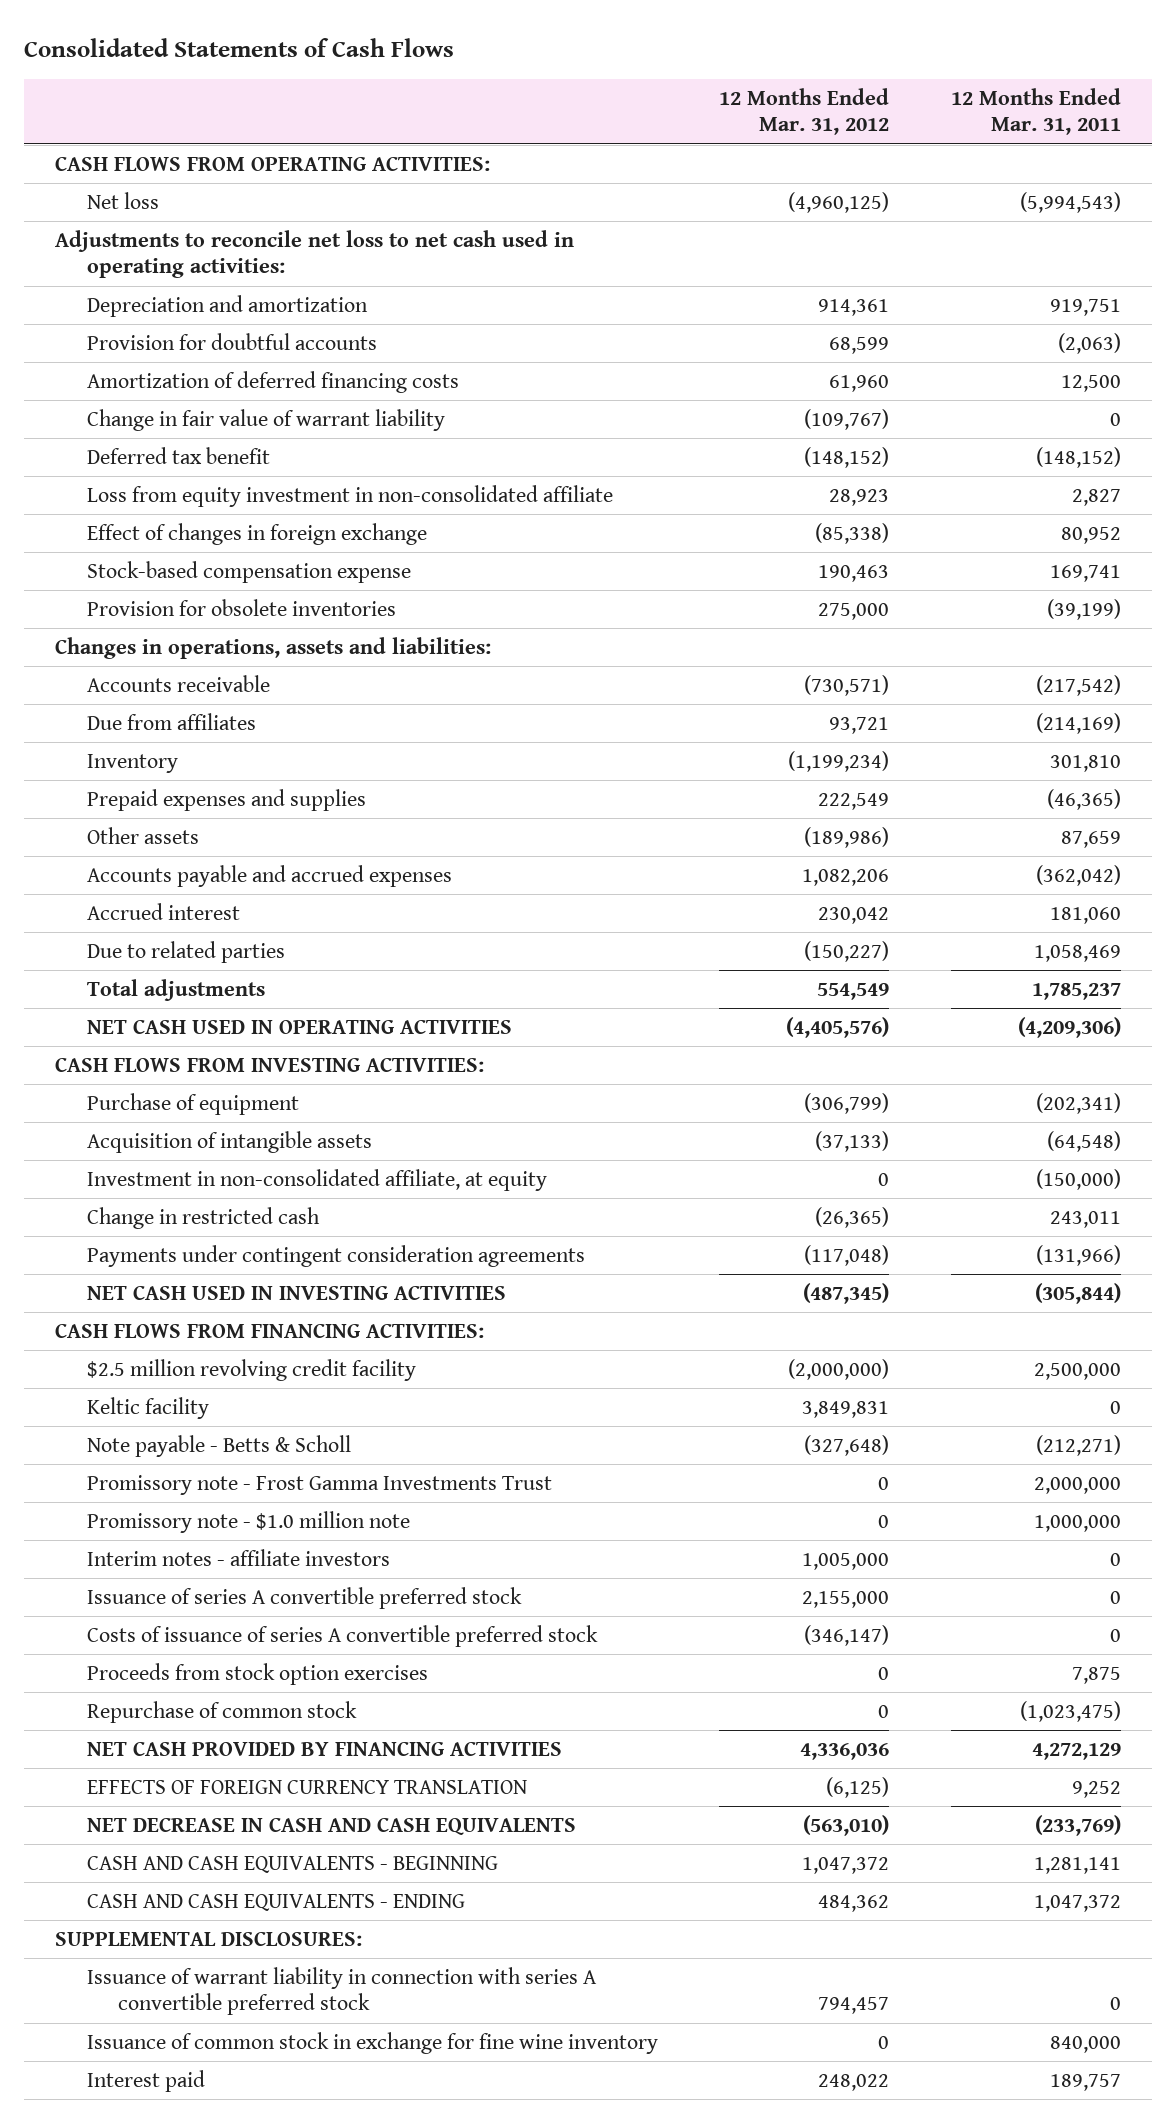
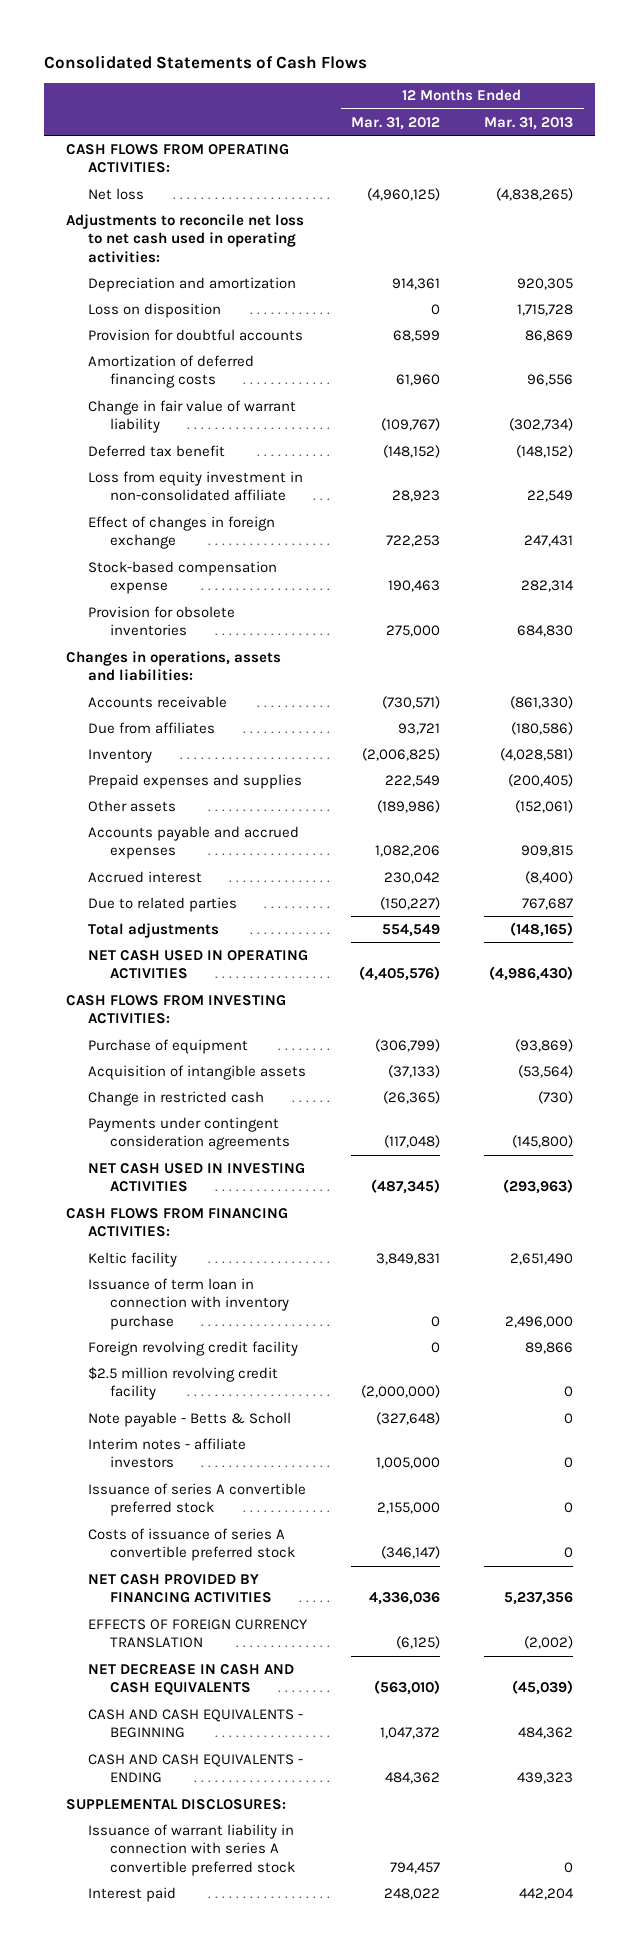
[950,87,1121,136] 12 Months Ended Mar. 31, 2011 -> none
none -> [483,116,573,130] Mar. 31, 2013
none -> [88,302,222,318] Loss on disposition
[815,522,890,544] (85,338) -> [386,535,441,548] 722,253
[788,750,890,772] (1,199,234) -> [362,747,441,761] (2,006,825)
[86,1168,547,1191] Investment in non-consolidated affiliate, at equity -> none
none -> [88,1277,290,1330] Issuance of term loan in connection with inventory purchase
none -> [88,1340,299,1356] Foreign revolving credit facility
[86,1358,416,1381] $2.5 million revolving credit facility -> [88,1366,279,1401] $2.5 million revolving credit facility
[86,1474,552,1495] Promissory note - Frost Gamma Investments Trust -> none
[86,1510,410,1533] Promissory note - $1.0 million note -> none
[86,1662,428,1685] Proceeds from stock option exercises -> none
[86,1700,357,1723] Repurchase of common stock -> none
[86,2031,658,2054] Issuance of common stock in exchange for fine wine inventory -> none

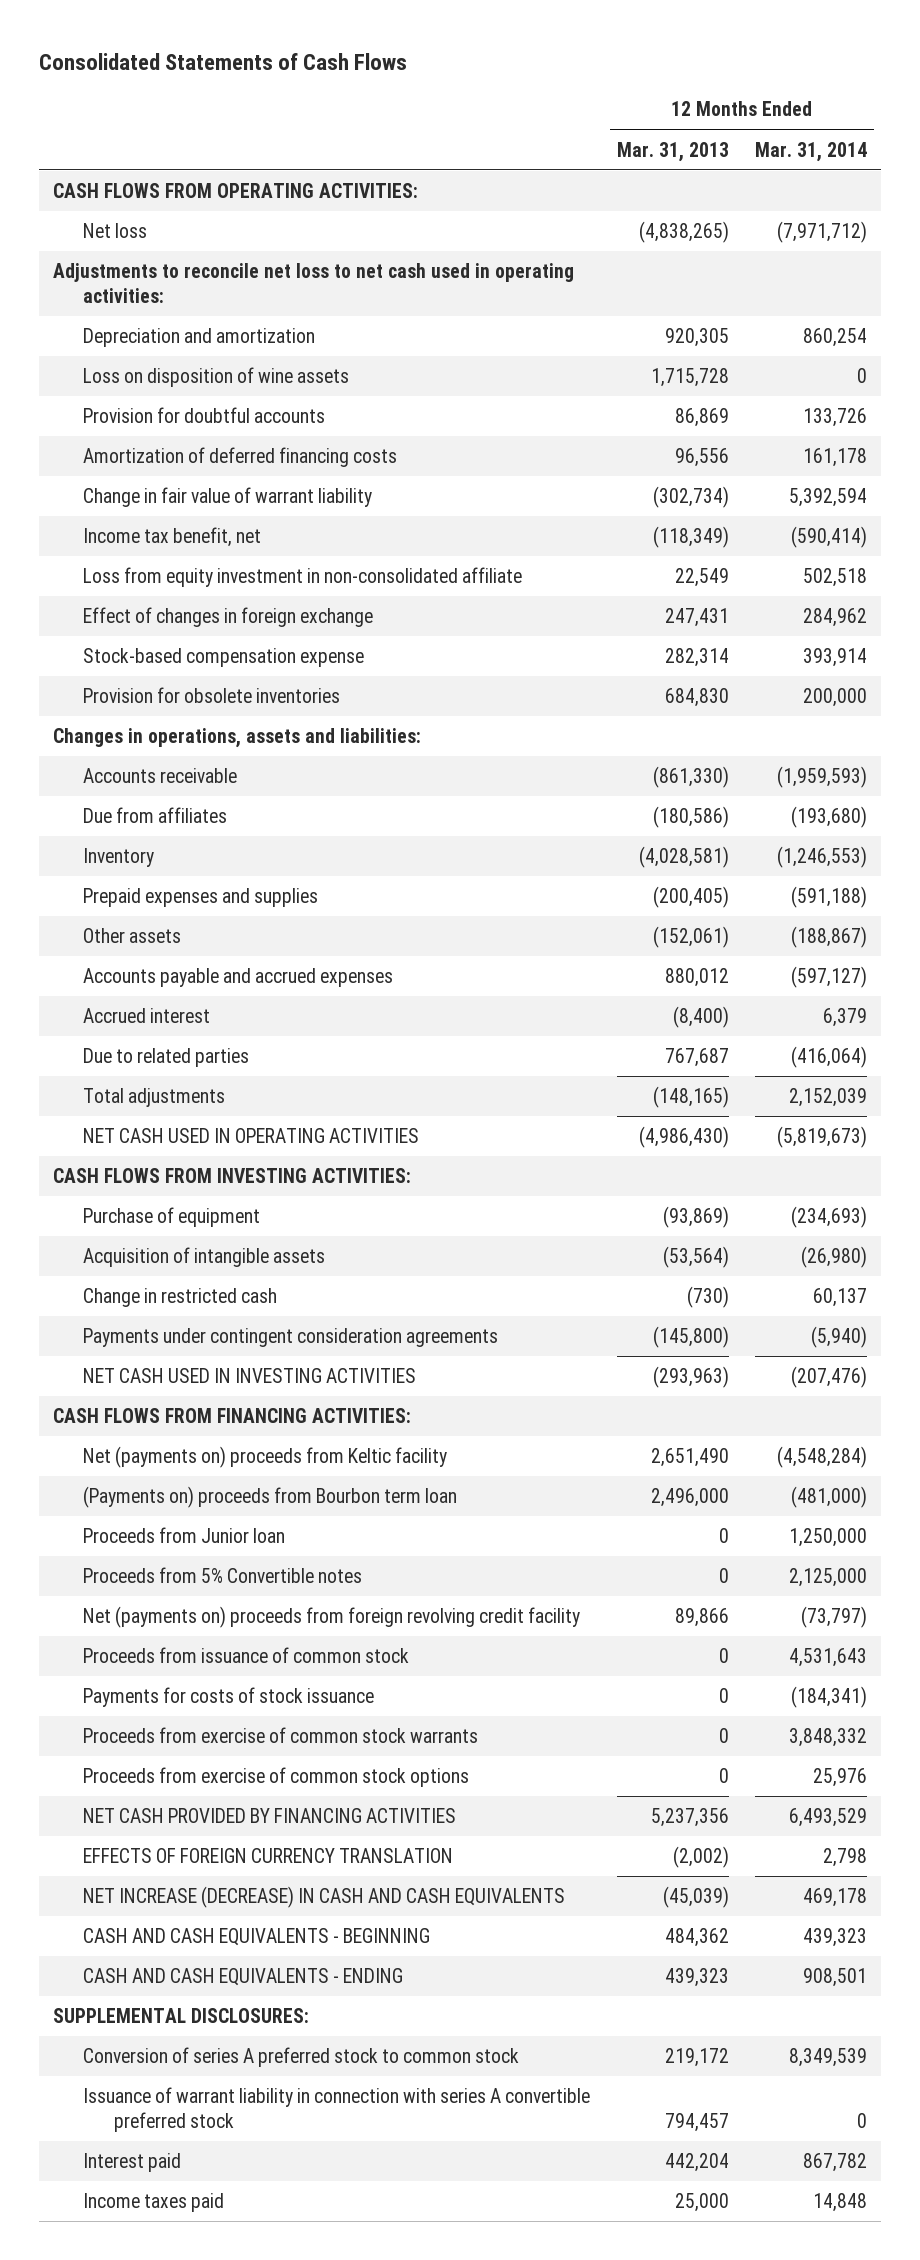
[351,116,441,130] Mar. 31, 2012 -> none
none -> [755,141,868,162] Mar. 31, 2014
[88,302,222,318] Loss on disposition -> [83,367,350,388] Loss on disposition of wine assets
[88,444,226,457] Deferred tax benefit -> none
none -> [83,527,262,548] Income tax benefit, net
[520,845,573,858] 909,815 -> [664,968,729,988] 880,012
[88,1366,279,1401] $2.5 million revolving credit facility -> none
[88,1411,292,1427] Note payable - Betts & Scholl -> none
[88,1437,247,1469] Interim notes - affiliate investors -> none
[88,1482,307,1517] Issuance of series A convertible preferred stock -> none
[88,1251,178,1267] Keltic facility -> [83,1446,448,1469] Net (payments on) proceeds from Keltic facility
[88,1277,290,1330] Issuance of term loan in connection with inventory purchase -> [83,1486,458,1509] (Payments on) proceeds from Bourbon term loan
none -> [83,1527,286,1544] Proceeds from Junior loan
none -> [83,1567,363,1584] Proceeds from 5% Convertible notes
[88,1340,299,1356] Foreign revolving credit facility -> [83,1606,581,1629] Net (payments on) proceeds from foreign revolving credit facility
none -> [83,1647,410,1664] Proceeds from issuance of common stock
[88,1527,296,1562] Costs of issuance of series A convertible preferred stock -> [83,1687,375,1708] Payments for costs of stock issuance
none -> [83,1727,479,1744] Proceeds from exercise of common stock warrants
none -> [83,1767,470,1788] Proceeds from exercise of common stock options
[88,1663,295,1696] NET DECREASE IN CASH AND CASH EQUIVALENTS -> [83,1886,566,1909] NET INCREASE (DECREASE) IN CASH AND CASH EQUIVALENTS
none -> [83,2047,520,2068] Conversion of series A preferred stock to common stock
[563,1861,573,1873] 0 -> [664,2113,729,2133] 794,457
none -> [83,2193,225,2213] Income taxes paid

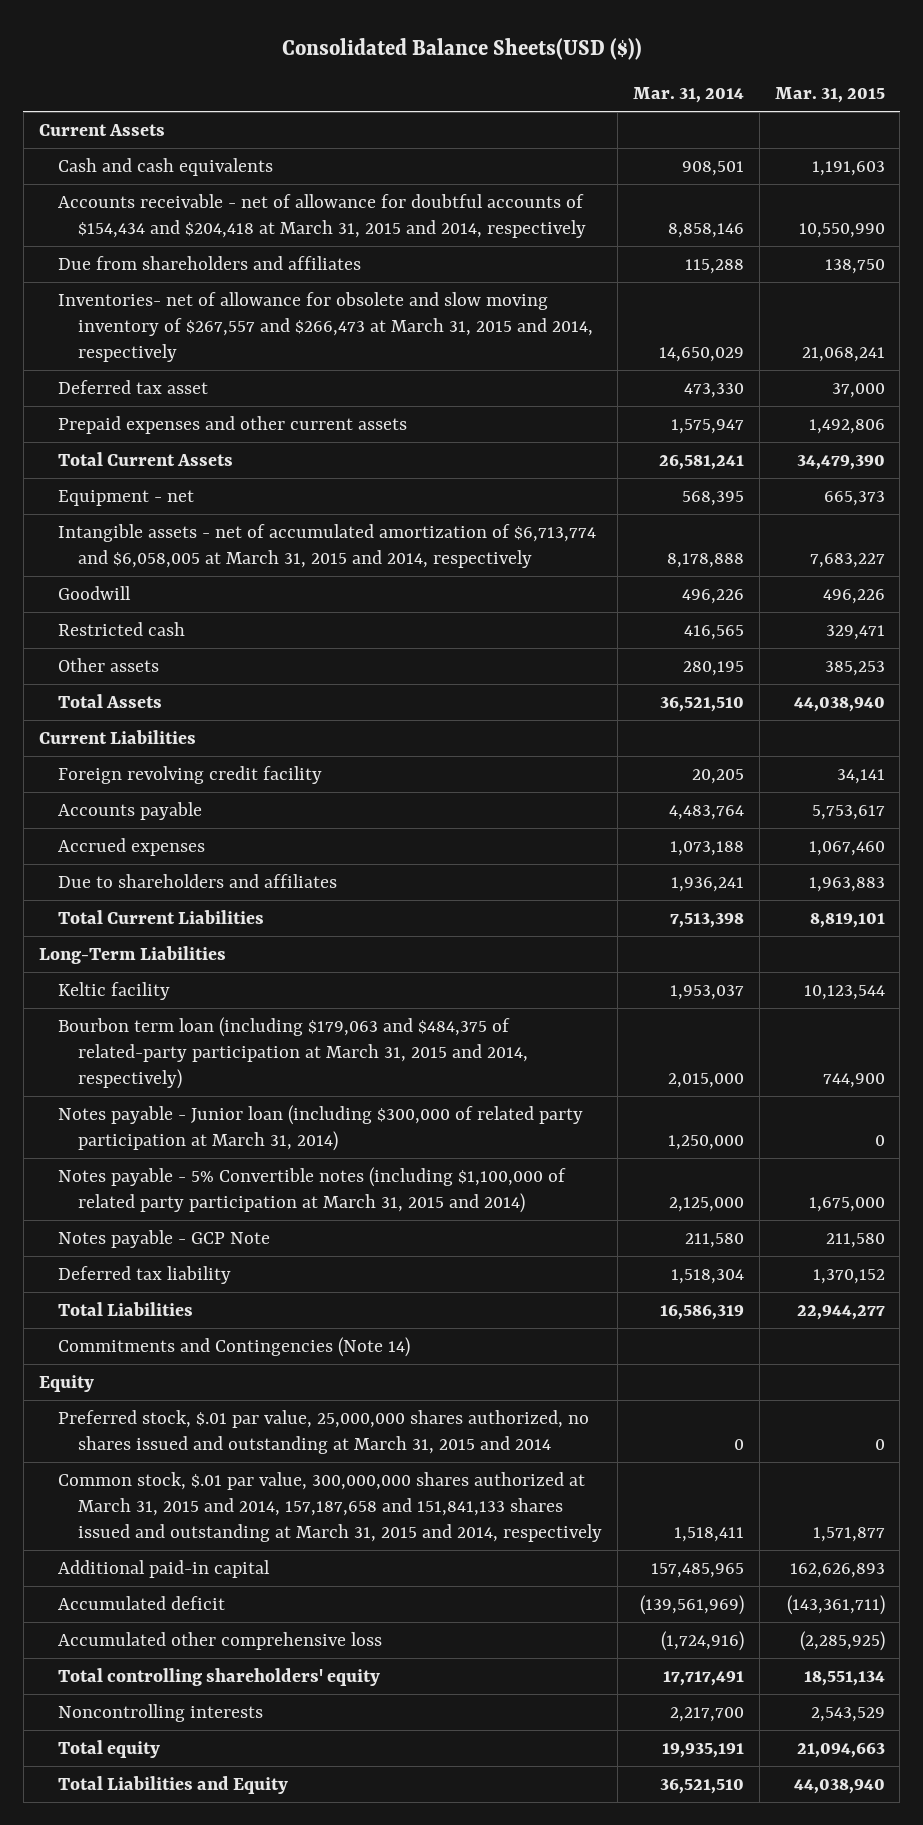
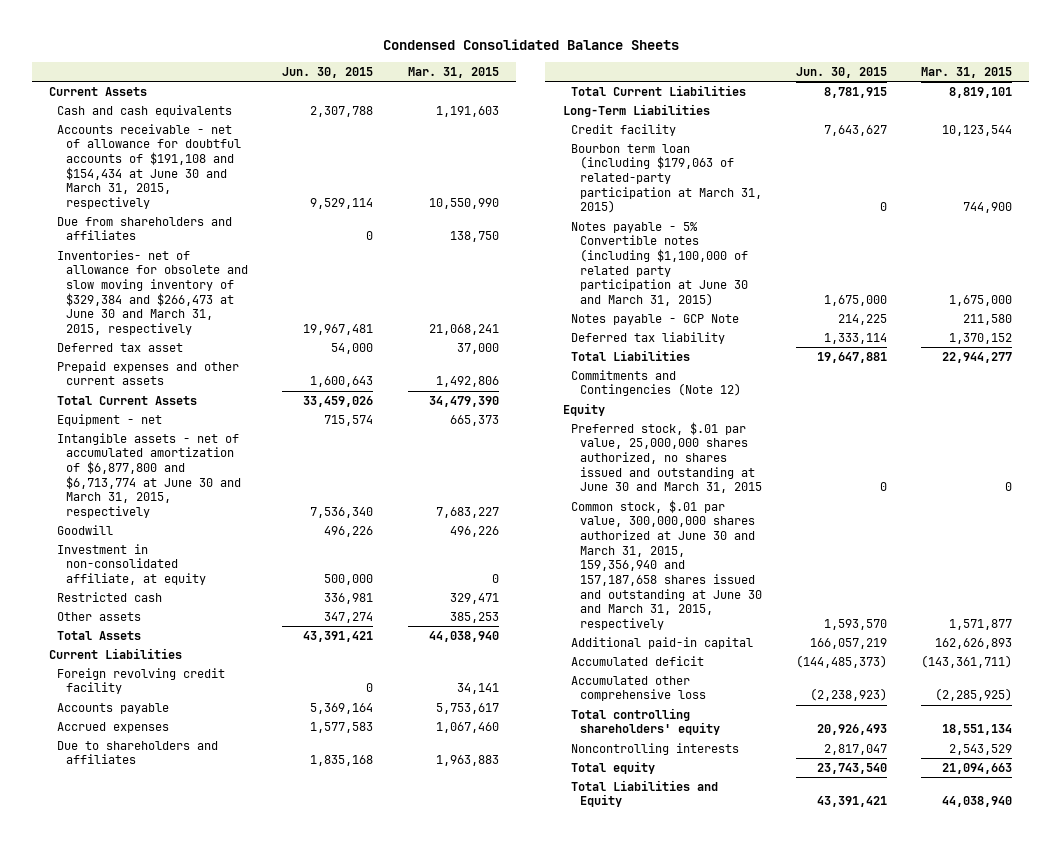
[281,38,642,61] Consolidated Balance Sheets(USD ($)) -> [382,39,679,51] Condensed Consolidated Balance Sheets
[632,87,744,104] Mar. 31, 2014 -> none
none -> [282,66,374,78] Jun. 30, 2015
[58,193,587,238] Accounts receivable - net of allowance for doubtful accounts of $154,434 and $204,418 at March 31, 2015 and 2014, respectively -> [57,123,241,210] Accounts receivable - net of allowance for doubtful accounts of $191,108 and $154,434 at June 30 and March 31, 2015, respectively
[58,291,594,363] Inventories- net of allowance for obsolete and slow moving inventory of $267,557 and $266,473 at March 31, 2015 and 2014, respectively -> [57,249,248,336] Inventories- net of allowance for obsolete and slow moving inventory of $329,384 and $266,473 at June 30 and March 31, 2015, respectively
[58,523,597,568] Intangible assets - net of accumulated amortization of $6,713,774 and $6,058,005 at March 31, 2015 and 2014, respectively -> [57,432,241,519] Intangible assets - net of accumulated amortization of $6,877,800 and $6,713,774 at June 30 and March 31, 2015, respectively
none -> [57,543,206,586] Investment in non-consolidated affiliate, at equity
[58,1166,567,1213] Notes payable - 5% Convertible notes (including $1,100,000 of related party participation at March 31, 2015 and 2014) -> none
[58,981,171,1000] Keltic facility -> [571,123,677,136] Credit facility
[58,1016,529,1090] Bourbon term loan (including $179,063 and $484,375 of related-party participation at March 31, 2015 and 2014, respectively) -> [571,143,762,214] Bourbon term loan (including $179,063 of related-party participation at March 31, 2015)
[58,1104,584,1151] Notes payable - Junior loan (including $300,000 of related party participation at March 31, 2014) -> [571,221,748,307] Notes payable - 5% Convertible notes (including $1,100,000 of related party participation at June 30 and March 31, 2015)
[874,1134,885,1146] 0 -> [949,295,1013,307] 1,675,000
[58,1336,411,1357] Commitments and Contingencies (Note 14) -> [571,369,741,397] Commitments and Contingencies (Note 12)
[58,1409,590,1454] Preferred stock, $.01 par value, 25,000,000 shares authorized, no shares issued and outstanding at March 31, 2015 and 2014 -> [571,421,762,494] Preferred stock, $.01 par value, 25,000,000 shares authorized, no shares issued and outstanding at June 30 and March 31, 2015
[58,1471,603,1543] Common stock, $.01 par value, 300,000,000 shares authorized at March 31, 2015 and 2014, 157,187,658 and 151,841,133 shares issued and outstanding at March 31, 2015 and 2014, respectively -> [571,499,762,631] Common stock, $.01 par value, 300,000,000 shares authorized at June 30 and March 31, 2015, 159,356,940 and 157,187,658 shares issued and outstanding at June 30 and March 31, 2015, respectively

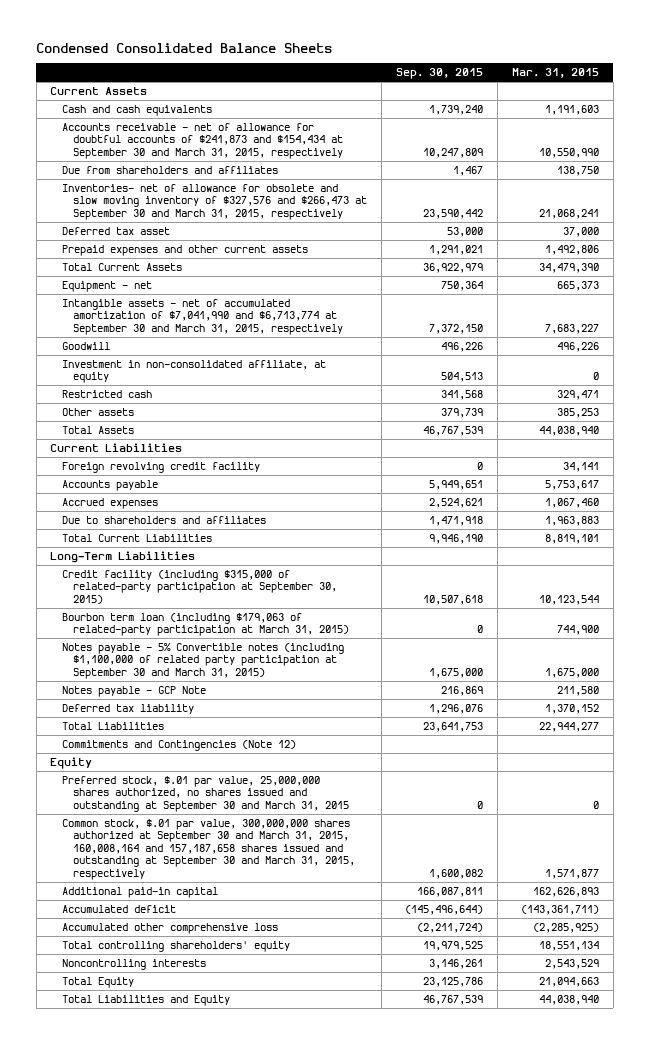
[282,66,374,78] Jun. 30, 2015 -> none
none -> [395,68,483,80] Sep. 30, 2015
[57,123,241,210] Accounts receivable - net of allowance for doubtful accounts of $191,108 and $154,434 at June 30 and March 31, 2015, respectively -> [61,122,343,159] Accounts receivable - net of allowance for doubtful accounts of $241,873 and $154,434 at September 30 and March 31, 2015, respectively
[57,249,248,336] Inventories- net of allowance for obsolete and slow moving inventory of $329,384 and $266,473 at June 30 and March 31, 2015, respectively -> [61,183,367,220] Inventories- net of allowance for obsolete and slow moving inventory of $327,576 and $266,473 at September 30 and March 31, 2015, respectively
[57,432,241,519] Intangible assets - net of accumulated amortization of $6,877,800 and $6,713,774 at June 30 and March 31, 2015, respectively -> [61,298,343,335] Intangible assets - net of accumulated amortization of $7,041,990 and $6,713,774 at September 30 and March 31, 2015, respectively
[571,123,677,136] Credit facility -> [61,569,337,604] Credit facility (including $315,000 of related-party participation at September 30, 2015)
[571,221,748,307] Notes payable - 5% Convertible notes (including $1,100,000 of related party participation at June 30 and March 31, 2015) -> [61,642,344,679] Notes payable - 5% Convertible notes (including $1,100,000 of related party participation at September 30 and March 31, 2015)
[571,421,762,494] Preferred stock, $.01 par value, 25,000,000 shares authorized, no shares issued and outstanding at June 30 and March 31, 2015 -> [61,775,349,812] Preferred stock, $.01 par value, 25,000,000 shares authorized, no shares issued and outstanding at September 30 and March 31, 2015
[571,499,762,631] Common stock, $.01 par value, 300,000,000 shares authorized at June 30 and March 31, 2015, 159,356,940 and 157,187,658 shares issued and outstanding at June 30 and March 31, 2015, respectively -> [61,818,355,880] Common stock, $.01 par value, 300,000,000 shares authorized at September 30 and March 31, 2015, 160,008,164 and 157,187,658 shares issued and outstanding at September 30 and March 31, 2015, respectively
[571,760,656,774] Total equity -> [61,976,134,988] Total Equity

